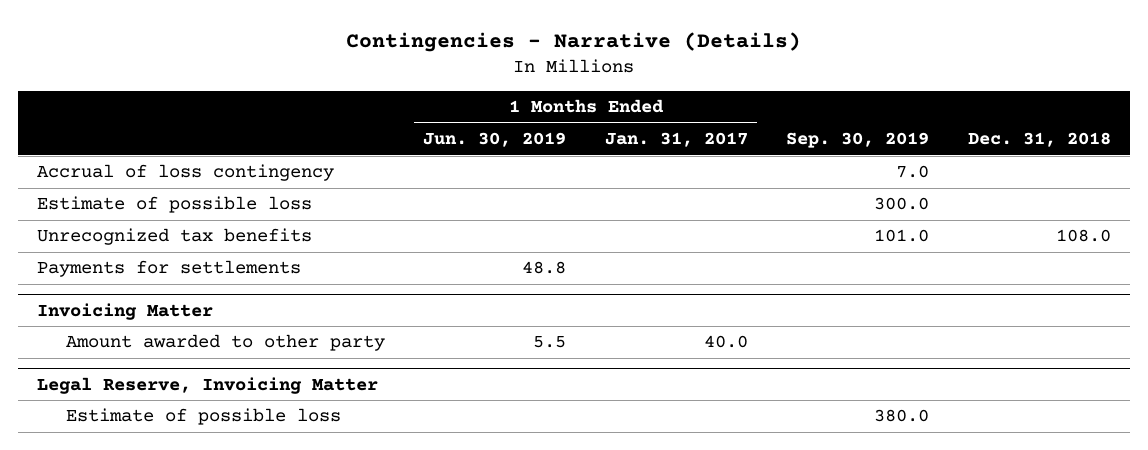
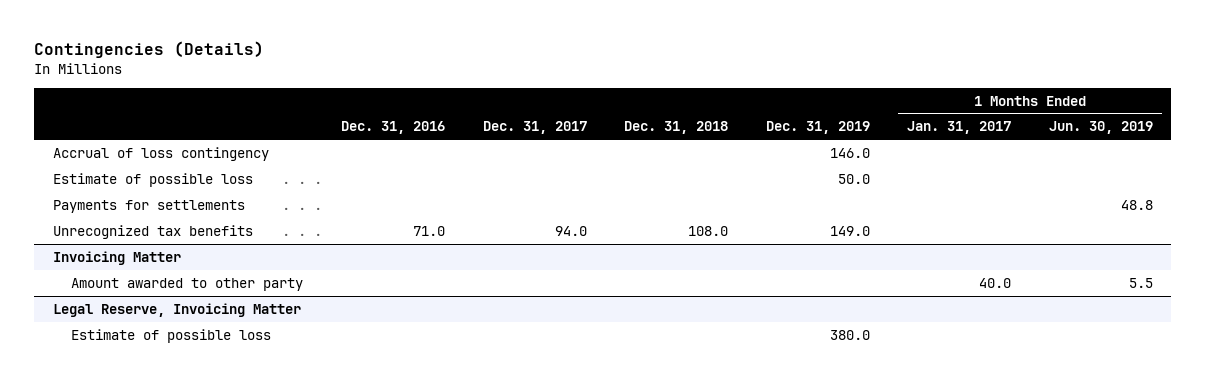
[346,32,802,53] Contingencies - Narrative (Details) -> [34,41,265,59] Contingencies (Details)
[786,132,930,149] Sep. 30, 2019 -> none
none -> [340,121,445,135] Dec. 31, 2016
none -> [482,121,587,135] Dec. 31, 2017
none -> [765,121,870,135] Dec. 31, 2019
[37,228,313,246] Unrecognized tax benefits -> [52,224,253,239] Unrecognized tax benefits

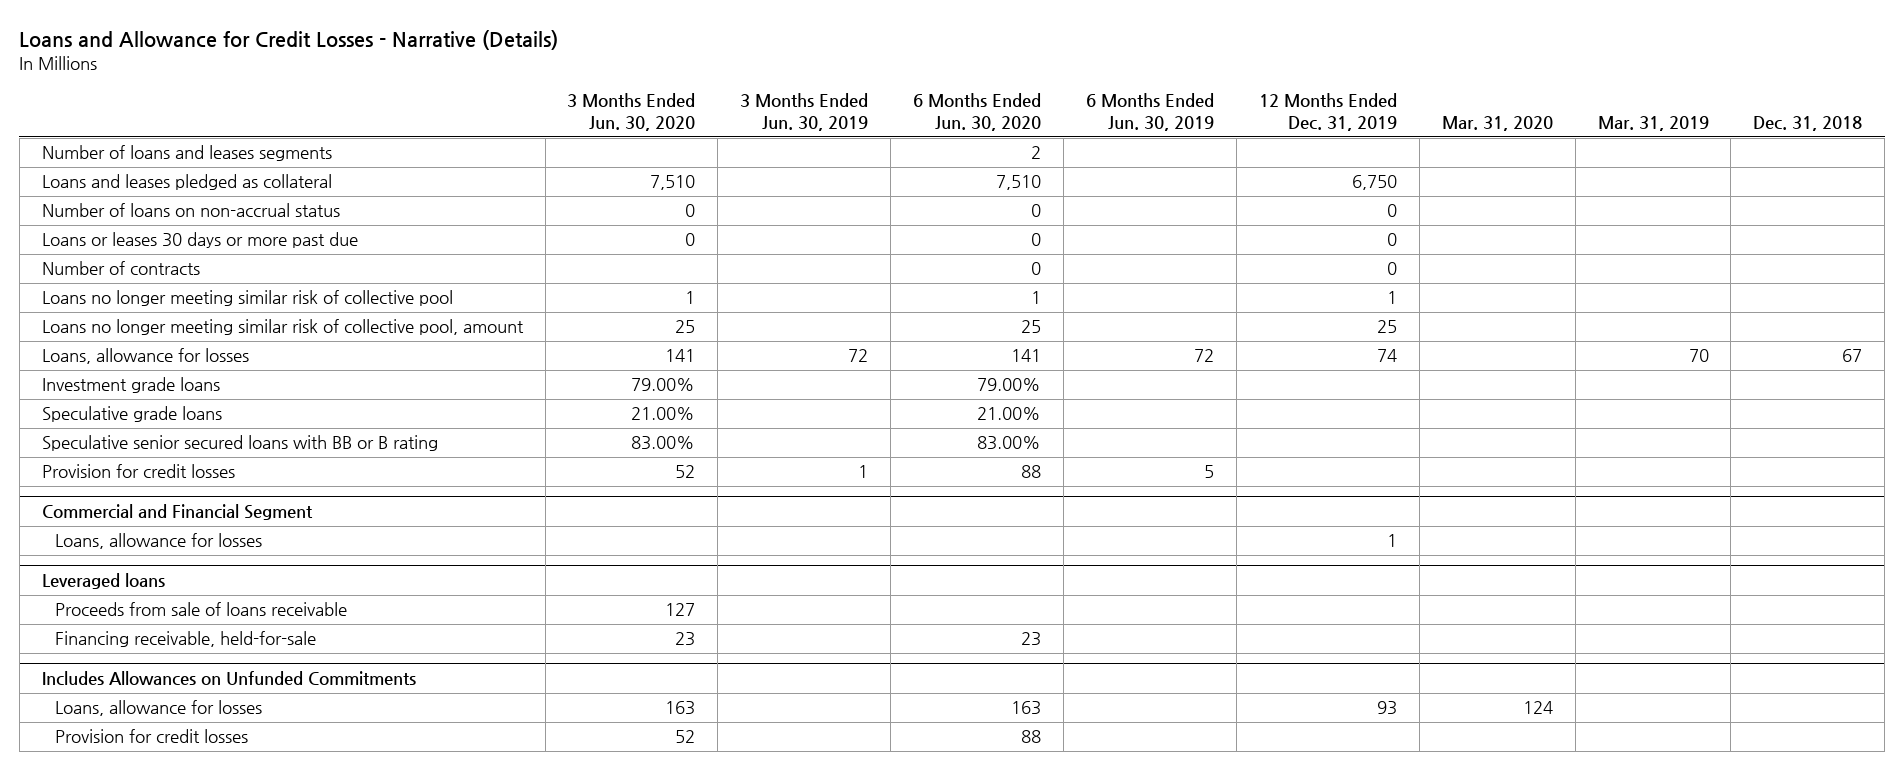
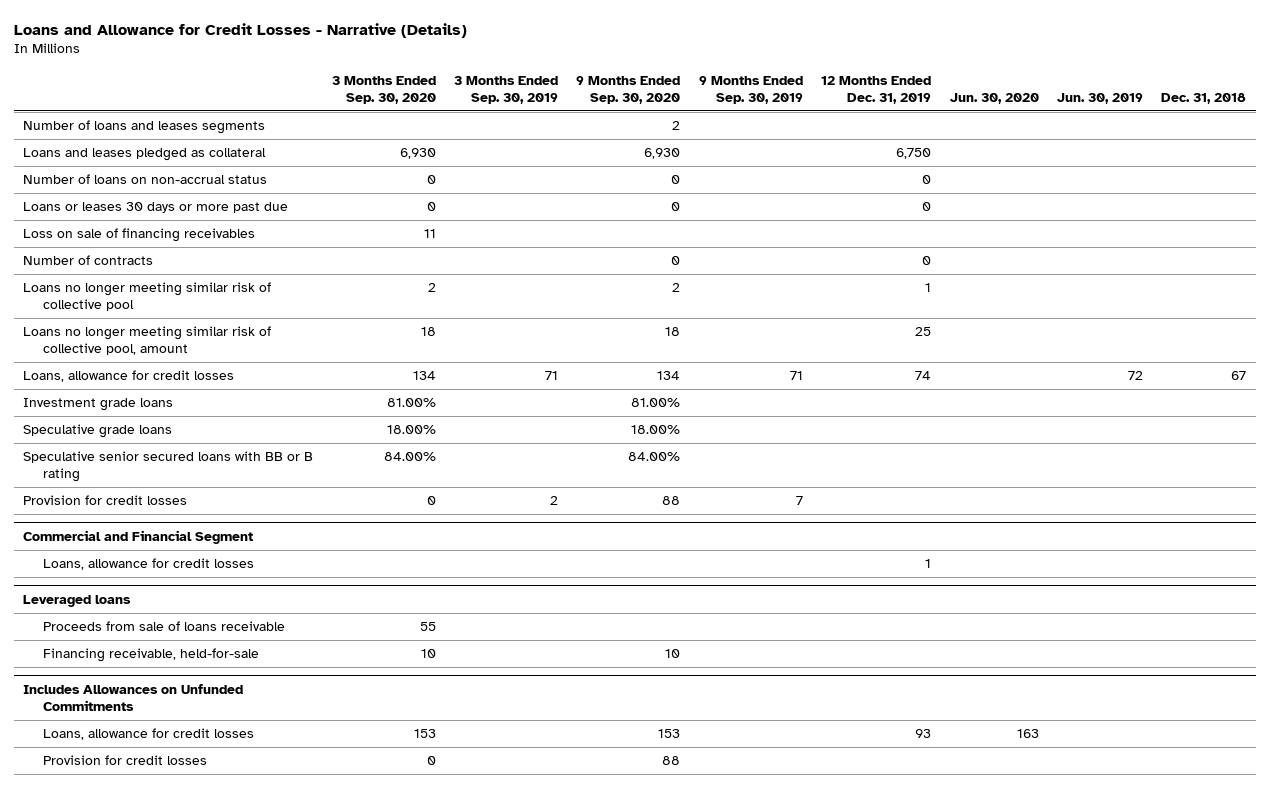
[567,93,696,132] 3 Months Ended Jun. 30, 2020 -> none
[740,93,869,132] 3 Months Ended Jun. 30, 2019 -> none
[913,93,1042,132] 6 Months Ended Jun. 30, 2020 -> none
[1085,93,1214,132] 6 Months Ended Jun. 30, 2019 -> none
[1441,116,1553,132] Mar. 31, 2020 -> none
[1597,116,1709,132] Mar. 31, 2019 -> none
none -> [331,75,436,105] 3 Months Ended Sep. 30, 2020
none -> [453,75,558,105] 3 Months Ended Sep. 30, 2019
none -> [576,75,681,105] 9 Months Ended Sep. 30, 2020
none -> [698,75,803,105] 9 Months Ended Sep. 30, 2019
none -> [949,93,1039,105] Jun. 30, 2020
none -> [1057,93,1144,105] Jun. 30, 2019
none -> [23,228,256,243] Loss on sale of financing receivables
[41,348,249,365] Loans, allowance for losses -> [23,370,235,383] Loans, allowance for credit losses
[55,533,263,550] Loans, allowance for losses -> [43,558,255,571] Loans, allowance for credit losses
[55,700,263,717] Loans, allowance for losses -> [43,728,255,741] Loans, allowance for credit losses

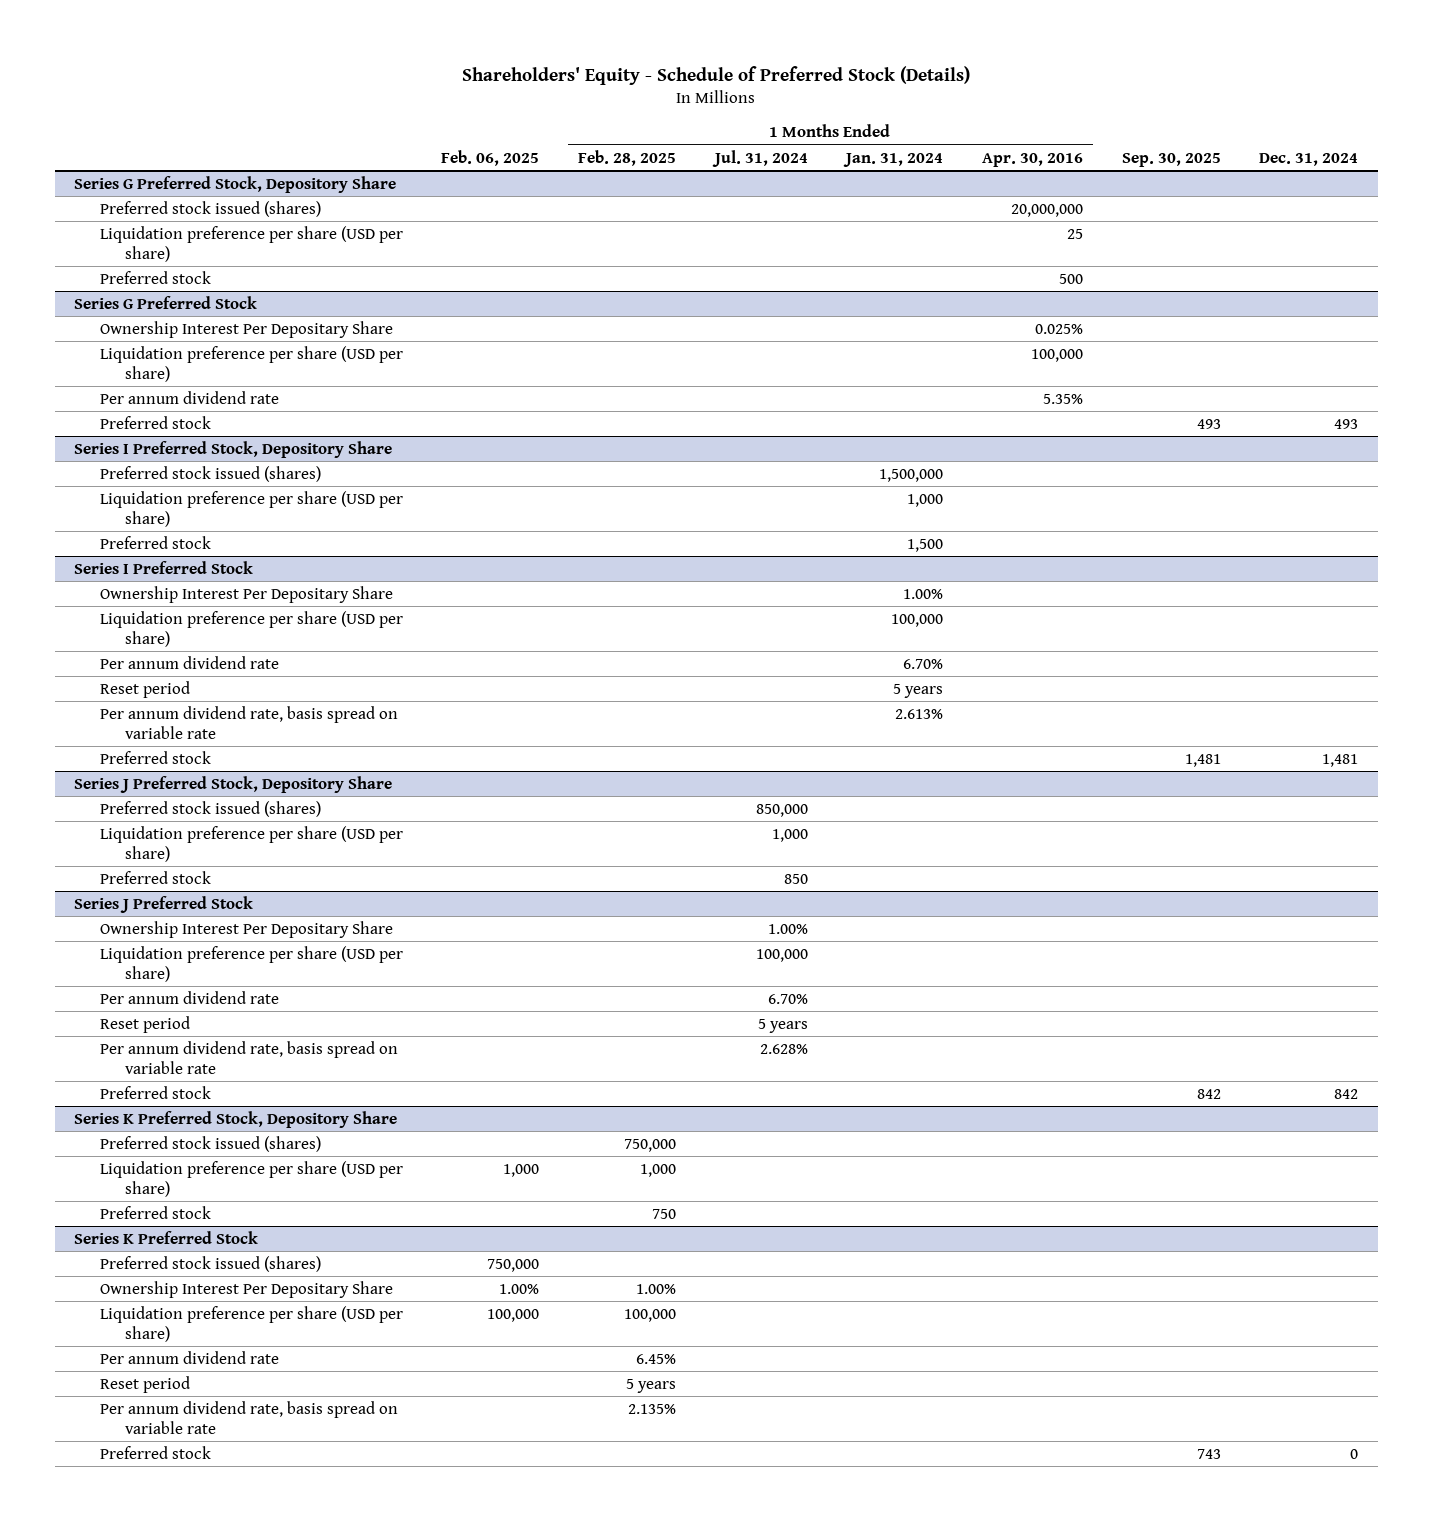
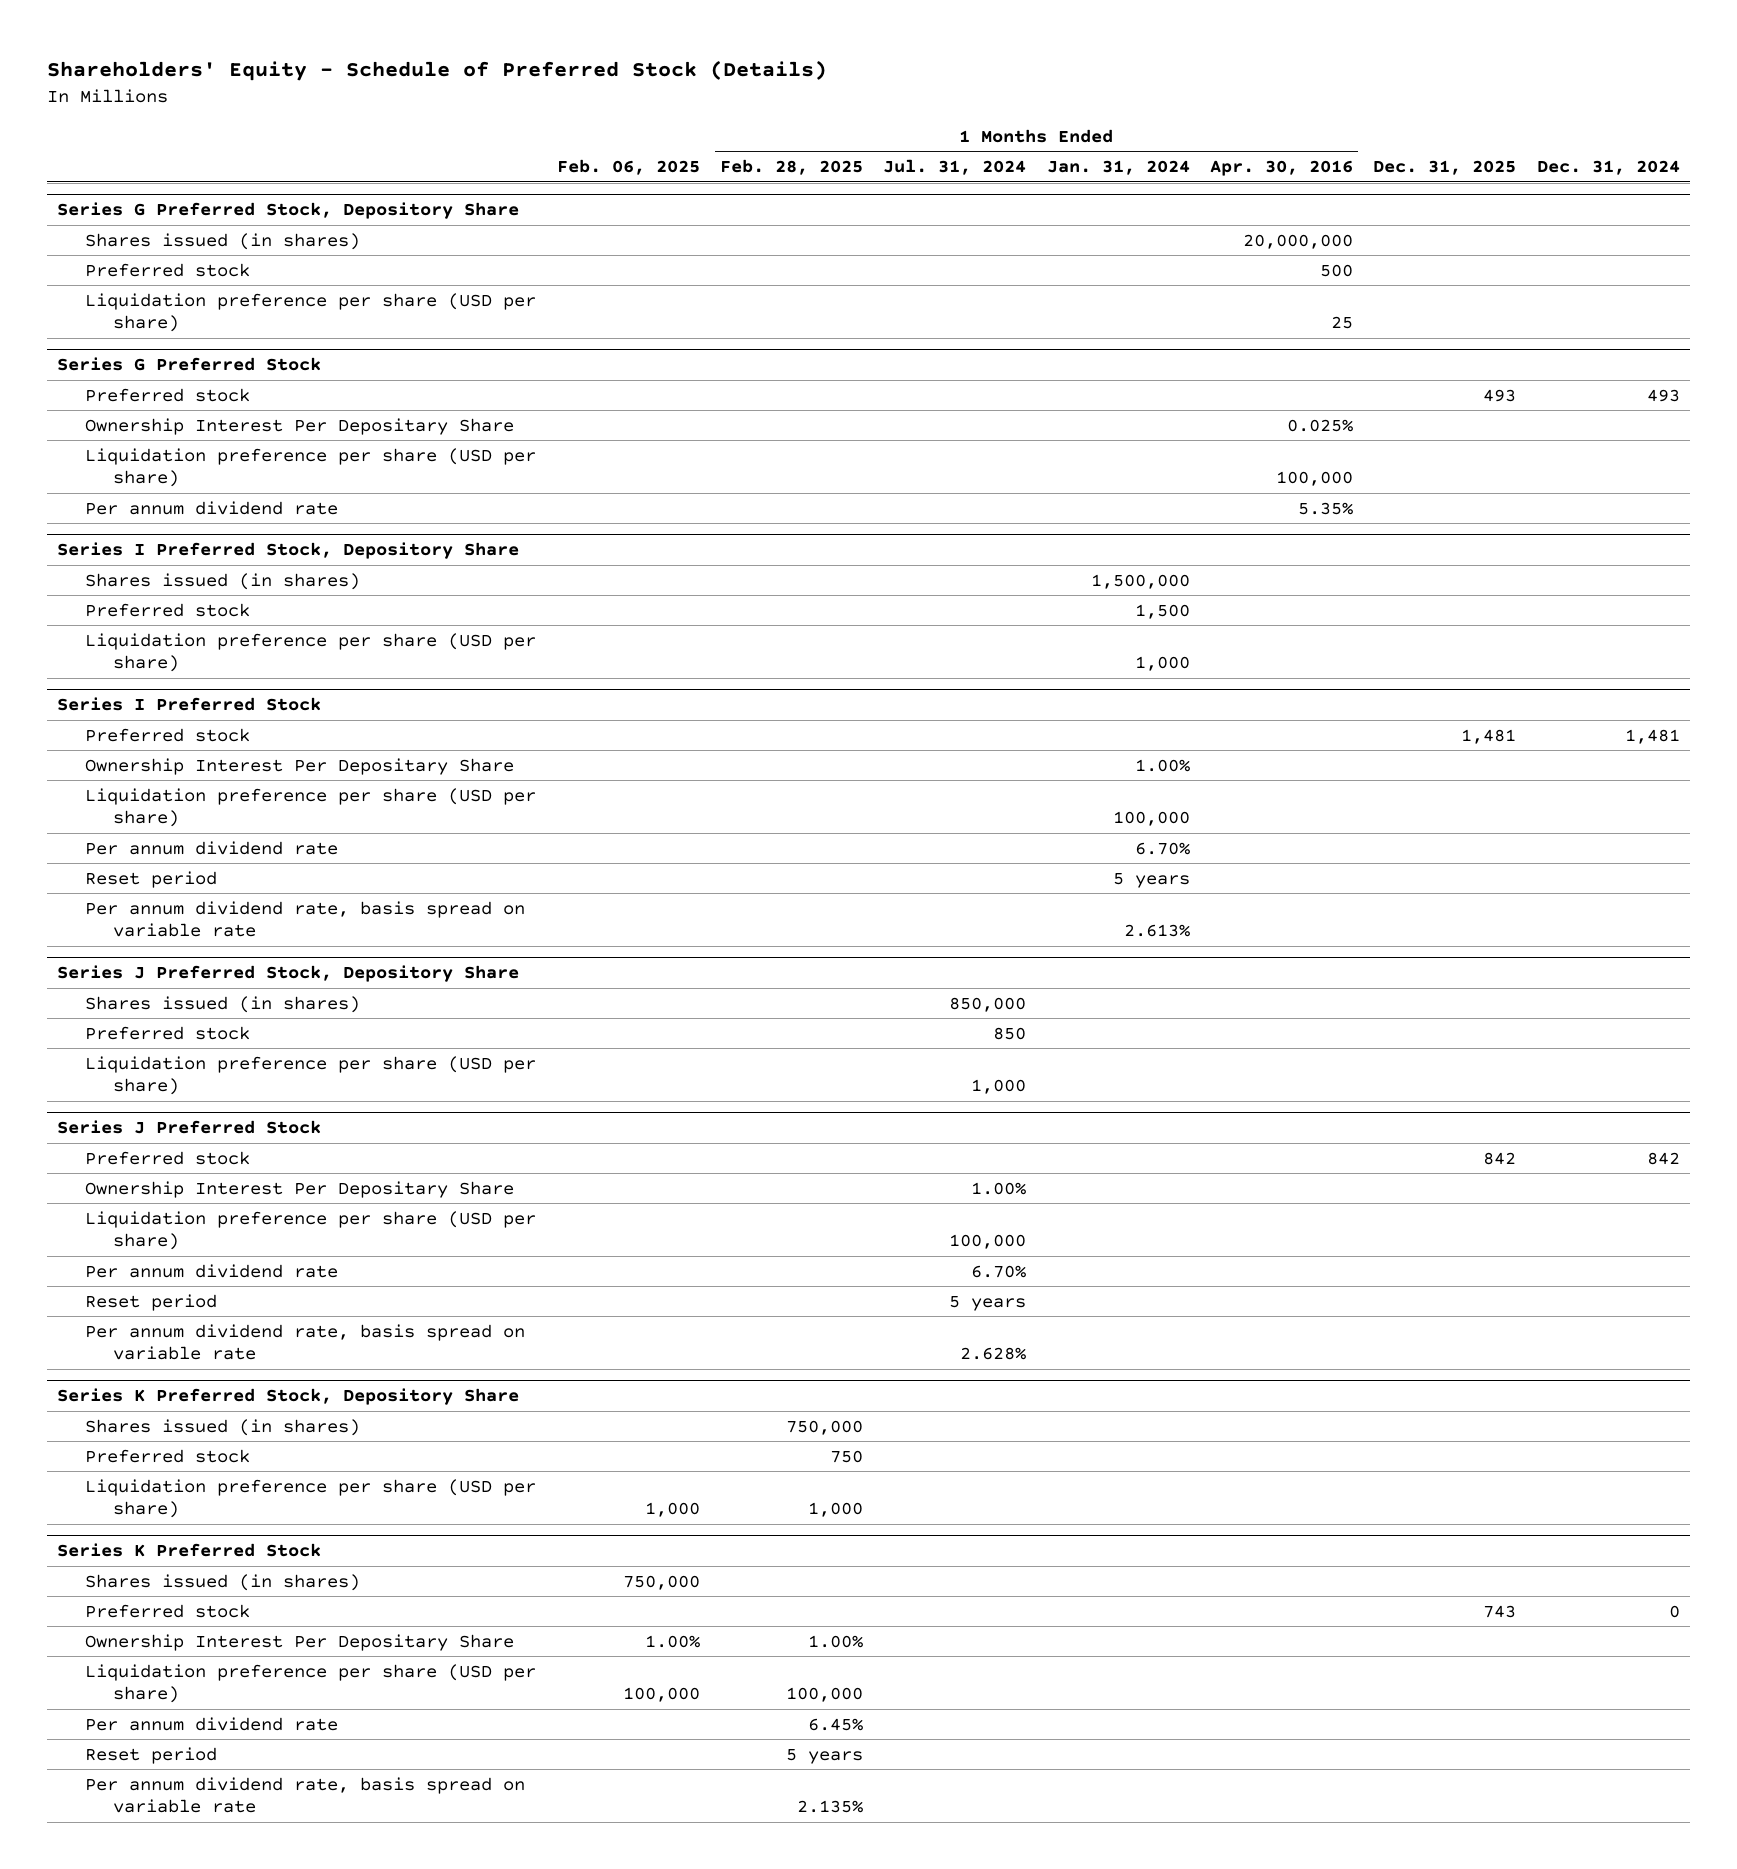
[1121,152,1221,167] Sep. 30, 2025 -> none
none -> [1373,160,1517,176] Dec. 31, 2025
[99,200,321,217] Preferred stock issued (shares) -> [85,232,361,250] Shares issued (in shares)
[99,225,403,262] Liquidation preference per share (USD per share) -> [85,292,537,333] Liquidation preference per share (USD per share)
[99,415,211,429] Preferred stock -> [85,387,251,402] Preferred stock
[99,465,321,482] Preferred stock issued (shares) -> [85,572,361,590] Shares issued (in shares)
[99,490,403,527] Liquidation preference per share (USD per share) -> [85,632,537,673] Liquidation preference per share (USD per share)
[99,750,211,764] Preferred stock -> [85,727,251,742] Preferred stock
[99,800,321,817] Preferred stock issued (shares) -> [85,995,361,1013] Shares issued (in shares)
[99,825,403,862] Liquidation preference per share (USD per share) -> [85,1055,537,1096] Liquidation preference per share (USD per share)
[99,1085,211,1099] Preferred stock -> [85,1150,251,1165] Preferred stock
[99,1135,321,1152] Preferred stock issued (shares) -> [85,1418,361,1436] Shares issued (in shares)
[99,1160,403,1197] Liquidation preference per share (USD per share) -> [85,1478,537,1519] Liquidation preference per share (USD per share)
[99,1255,321,1272] Preferred stock issued (shares) -> [85,1573,361,1591] Shares issued (in shares)
[99,1445,211,1459] Preferred stock -> [85,1603,251,1618] Preferred stock

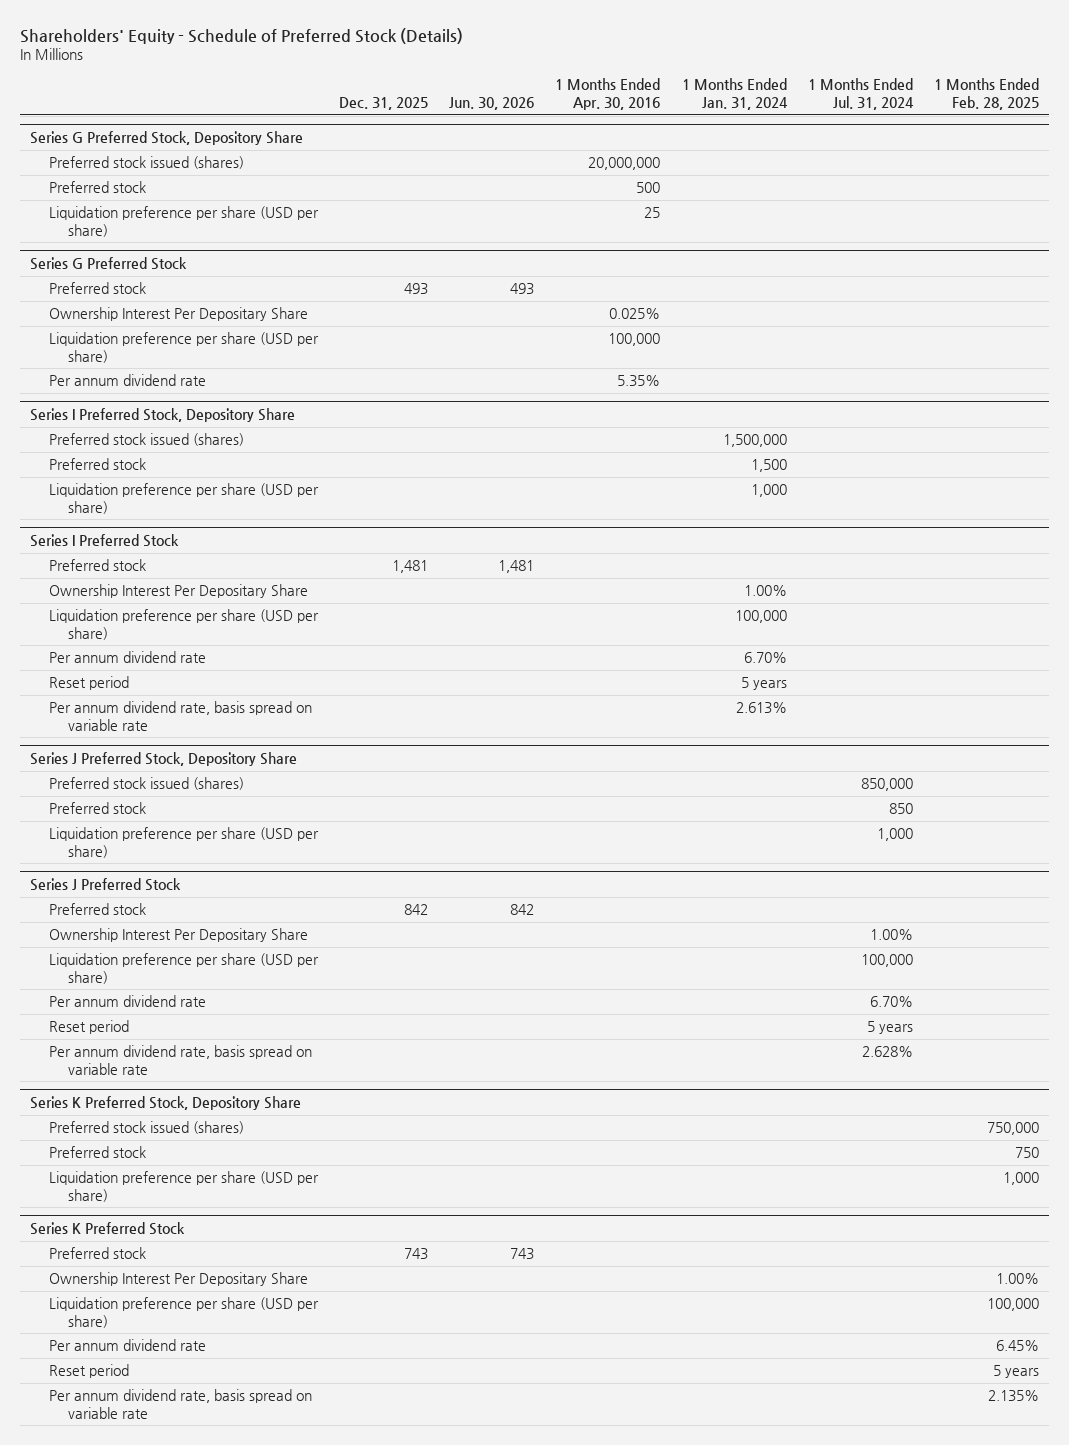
[556,159,700,176] Feb. 06, 2025 -> none
[1536,160,1680,176] Dec. 31, 2024 -> none
none -> [449,96,535,110] Jun. 30, 2026
[85,232,361,250] Shares issued (in shares) -> [49,156,245,170] Preferred stock issued (shares)
[85,572,361,590] Shares issued (in shares) -> [49,433,245,447] Preferred stock issued (shares)
[85,995,361,1013] Shares issued (in shares) -> [49,777,245,791] Preferred stock issued (shares)
[85,1418,361,1436] Shares issued (in shares) -> [49,1121,245,1135] Preferred stock issued (shares)
[85,1573,361,1591] Shares issued (in shares) -> none

